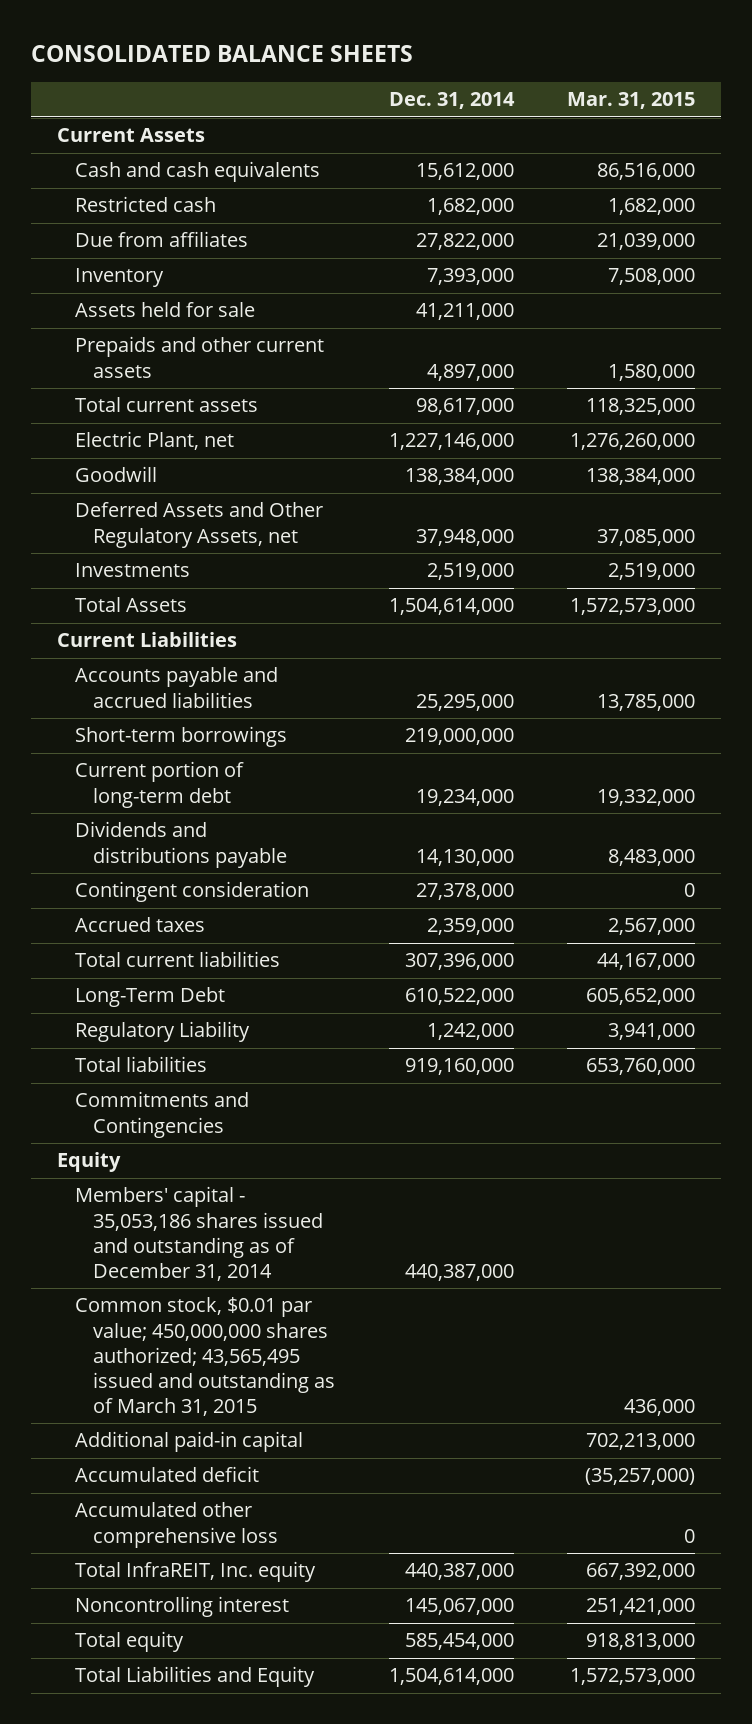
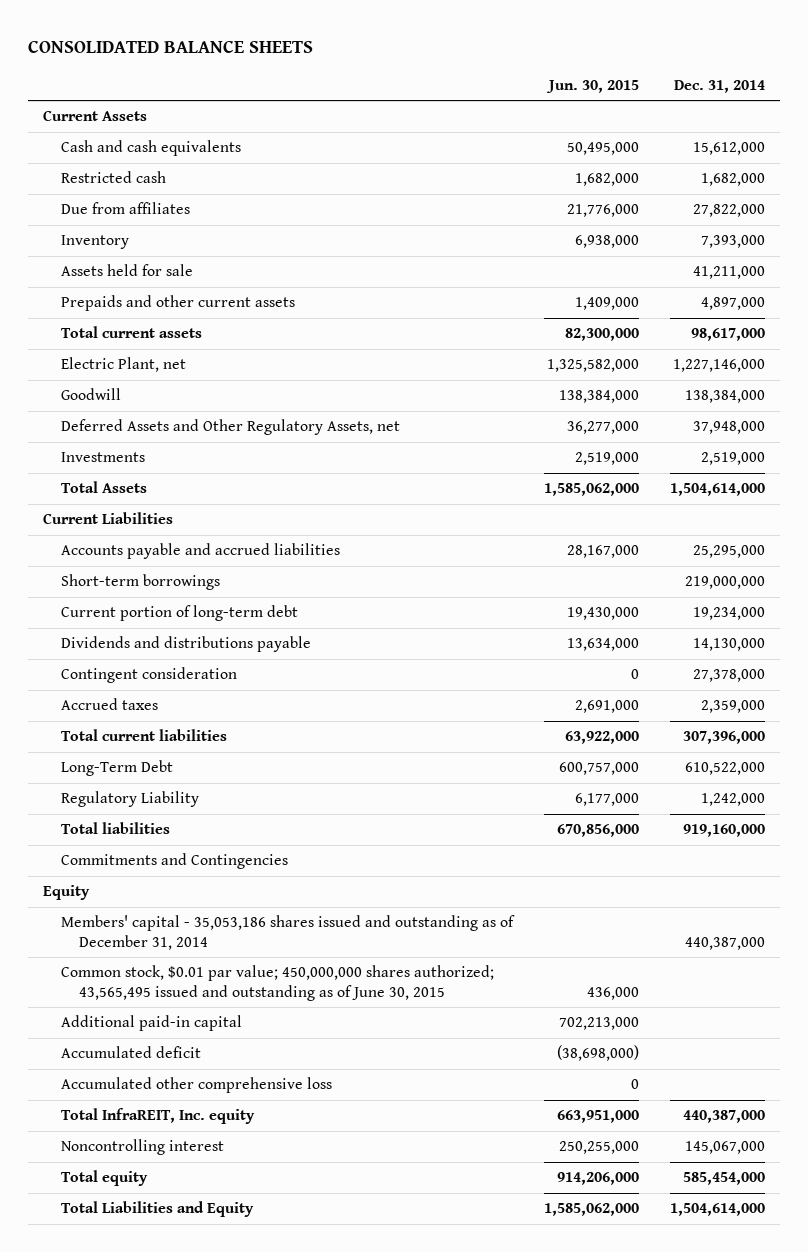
[566,92,695,110] Mar. 31, 2015 -> none
none -> [545,79,639,93] Jun. 30, 2015
[75,1297,336,1416] Common stock, $0.01 par value; 450,000,000 shares authorized; 43,565,495 issued and outstanding as of March 31, 2015 -> [61,965,495,1001] Common stock, $0.01 par value; 450,000,000 shares authorized; 43,565,495 issued and outstanding as of June 30, 2015

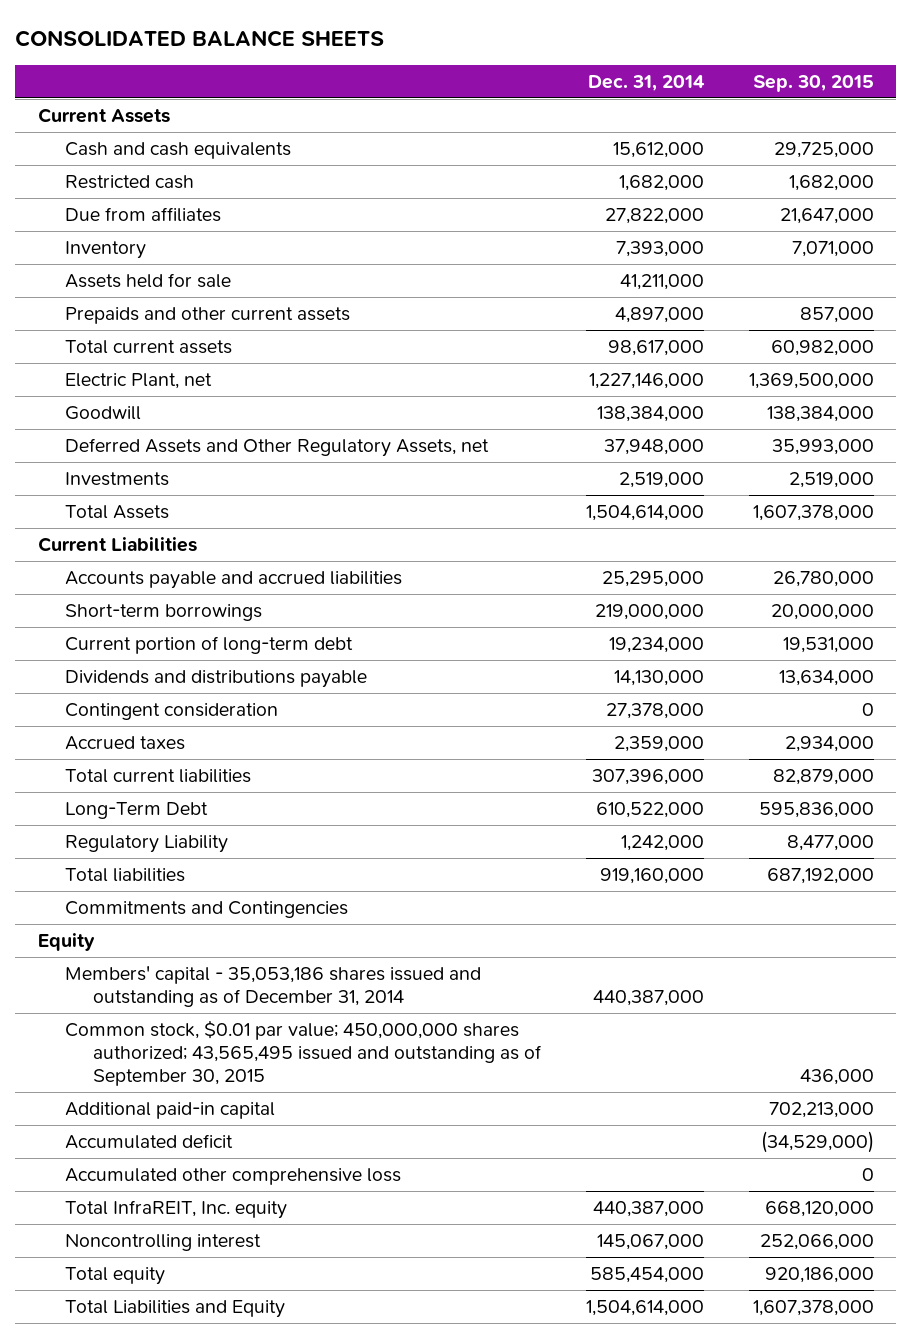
[545,79,639,93] Jun. 30, 2015 -> none
none -> [752,74,874,92] Sep. 30, 2015
[61,965,495,1001] Common stock, $0.01 par value; 450,000,000 shares authorized; 43,565,495 issued and outstanding as of June 30, 2015 -> [65,1019,542,1086] Common stock, $0.01 par value; 450,000,000 shares authorized; 43,565,495 issued and outstanding as of September 30, 2015

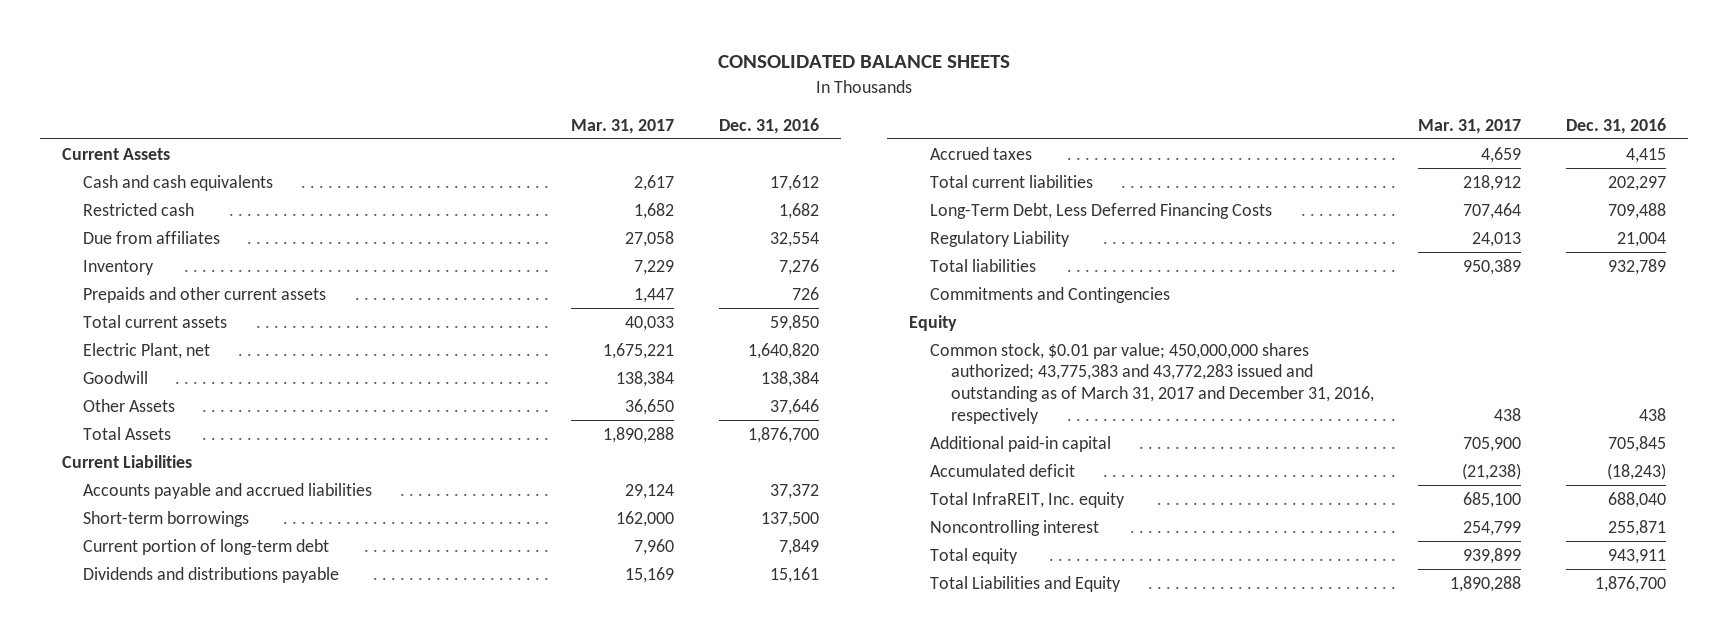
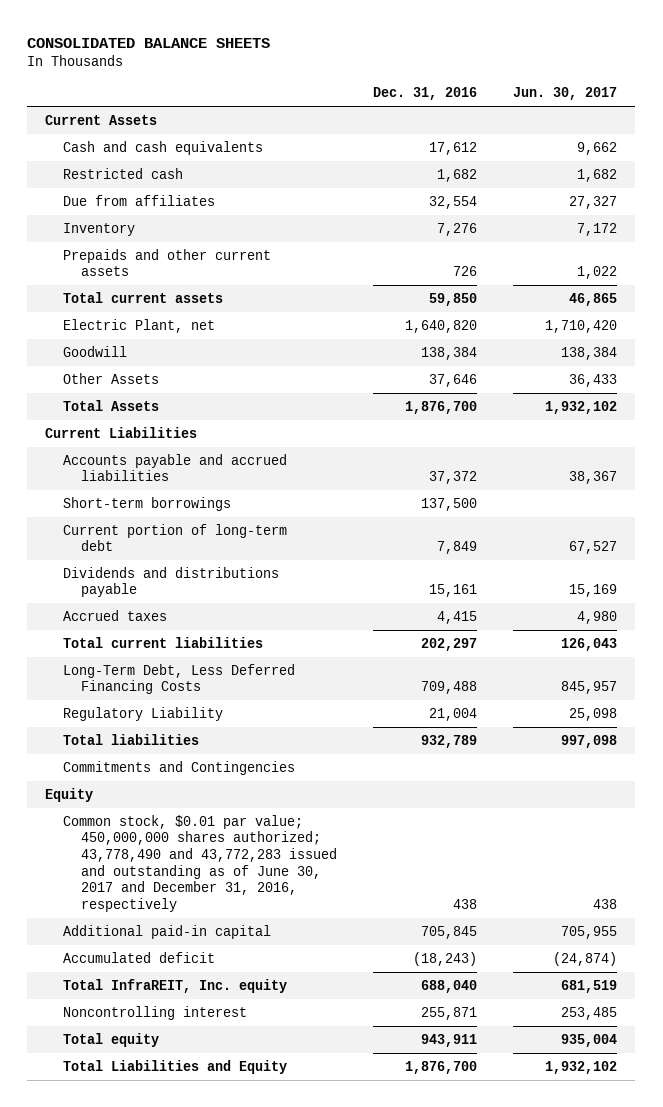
[571,118,675,134] Mar. 31, 2017 -> none
none -> [513,87,618,101] Jun. 30, 2017
[929,342,1374,424] Common stock, $0.01 par value; 450,000,000 shares authorized; 43,775,383 and 43,772,283 issued and outstanding as of March 31, 2017 and December 31, 2016, respectively -> [62,814,337,912] Common stock, $0.01 par value; 450,000,000 shares authorized; 43,778,490 and 43,772,283 issued and outstanding as of June 30, 2017 and December 31, 2016, respectively

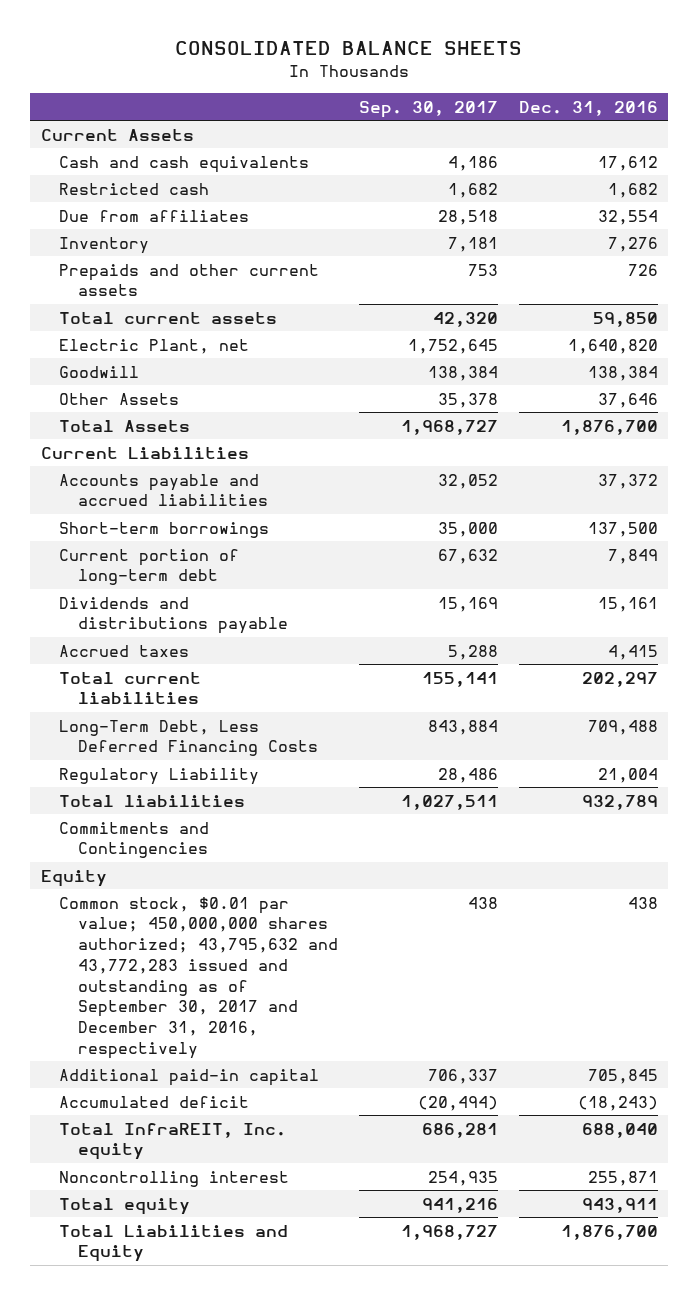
[513,87,618,101] Jun. 30, 2017 -> none
none -> [359,100,499,118] Sep. 30, 2017
[62,814,337,912] Common stock, $0.01 par value; 450,000,000 shares authorized; 43,778,490 and 43,772,283 issued and outstanding as of June 30, 2017 and December 31, 2016, respectively -> [59,896,339,1059] Common stock, $0.01 par value; 450,000,000 shares authorized; 43,795,632 and 43,772,283 issued and outstanding as of September 30, 2017 and December 31, 2016, respectively

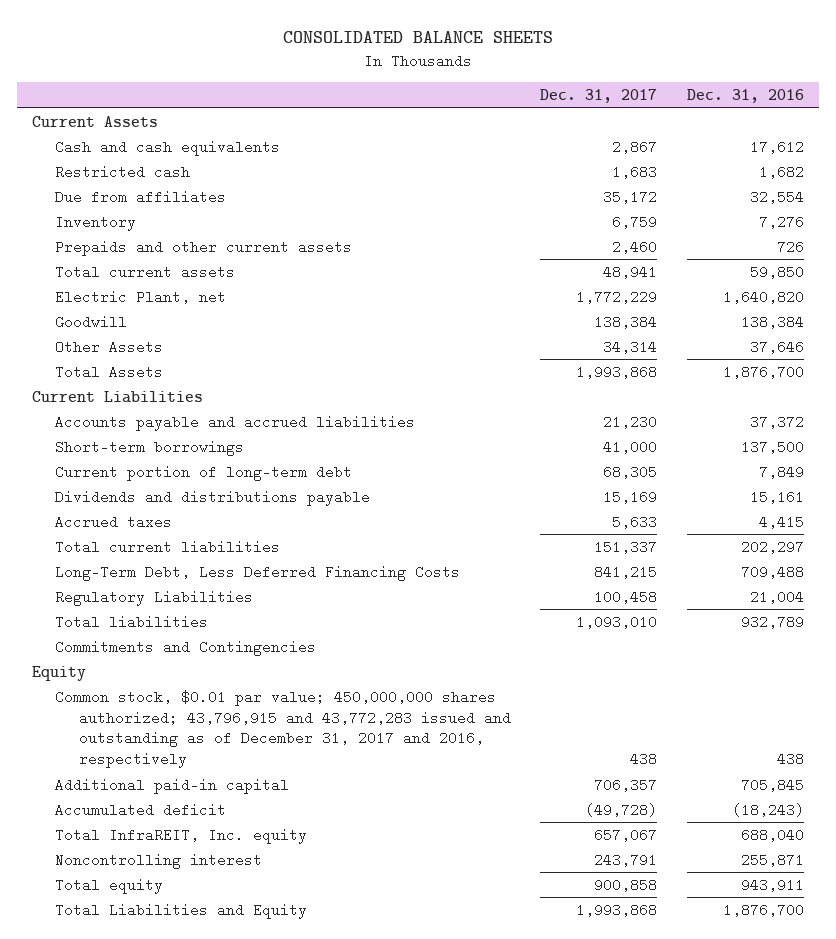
[359,100,499,118] Sep. 30, 2017 -> none
none -> [540,88,658,103] Dec. 31, 2017
[59,767,260,785] Regulatory Liability -> [55,589,254,606] Regulatory Liabilities
[59,896,339,1059] Common stock, $0.01 par value; 450,000,000 shares authorized; 43,795,632 and 43,772,283 issued and outstanding as of September 30, 2017 and December 31, 2016, respectively -> [55,689,511,769] Common stock, $0.01 par value; 450,000,000 shares authorized; 43,796,915 and 43,772,283 issued and outstanding as of December 31, 2017 and 2016, respectively

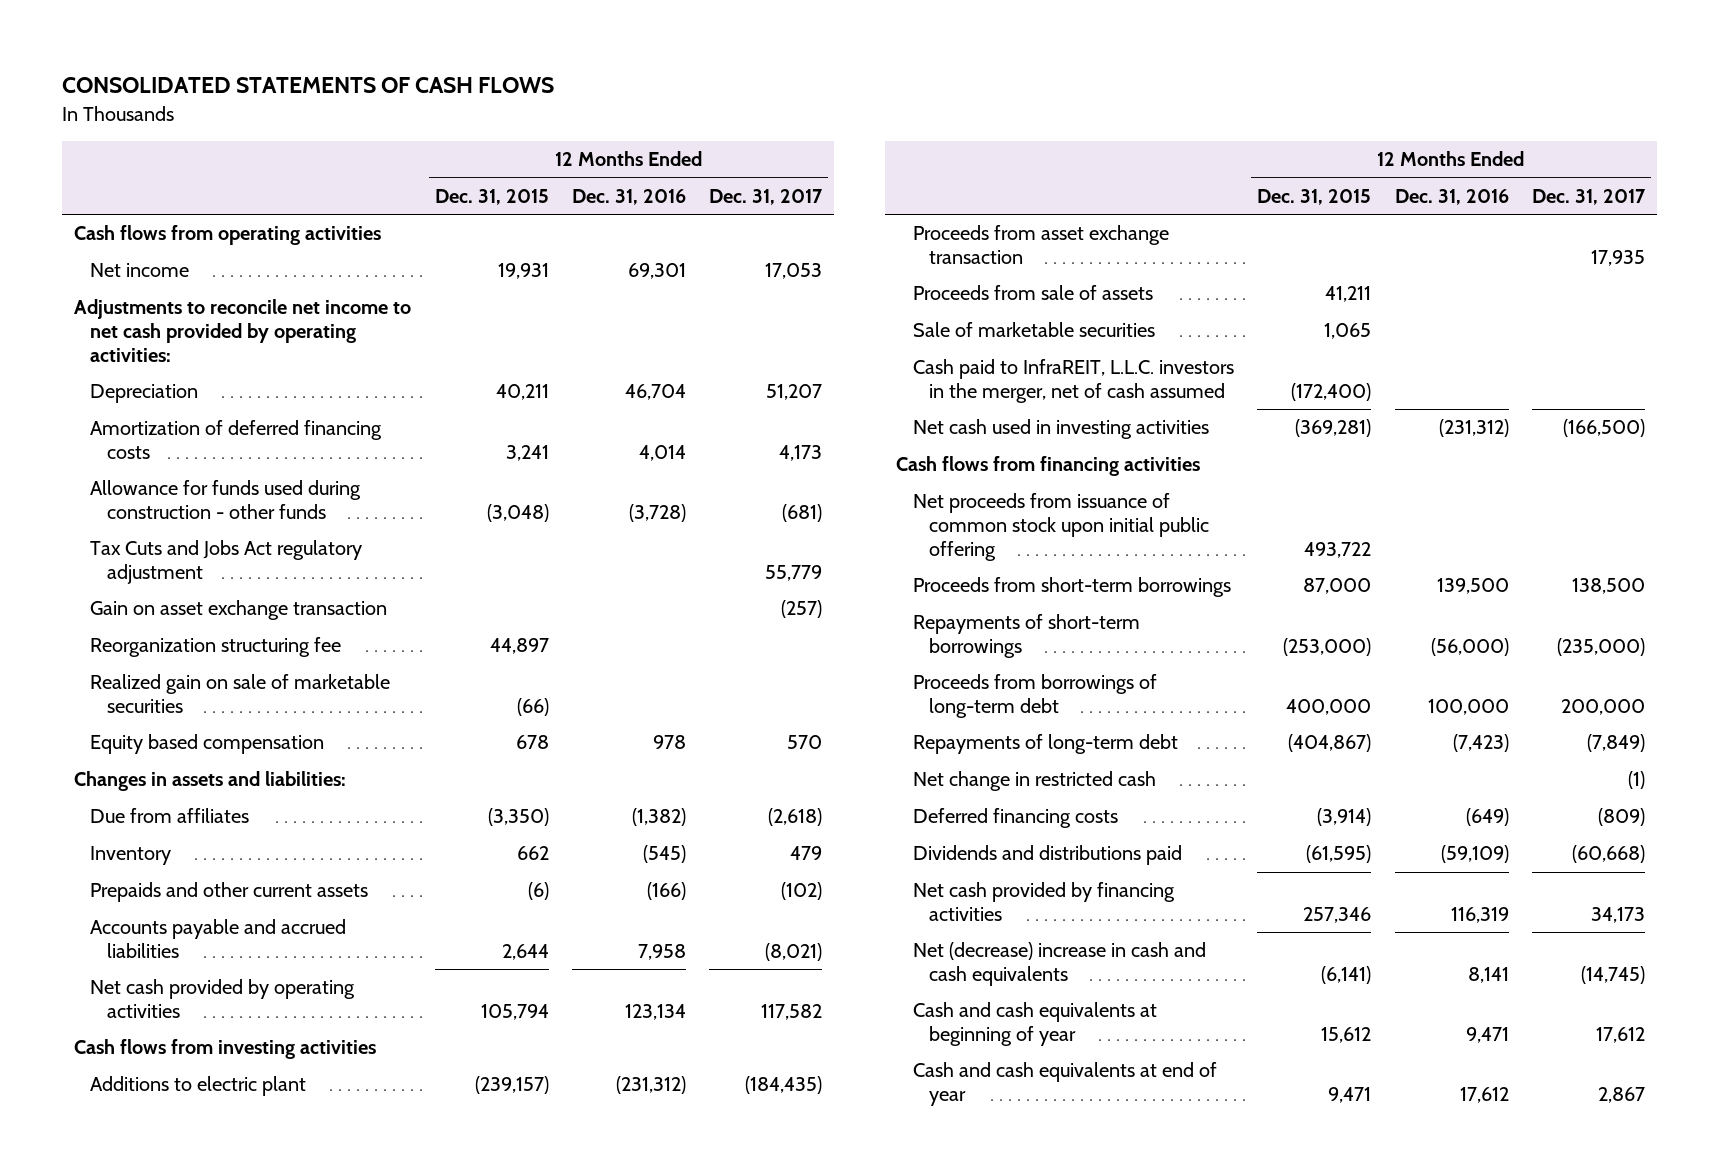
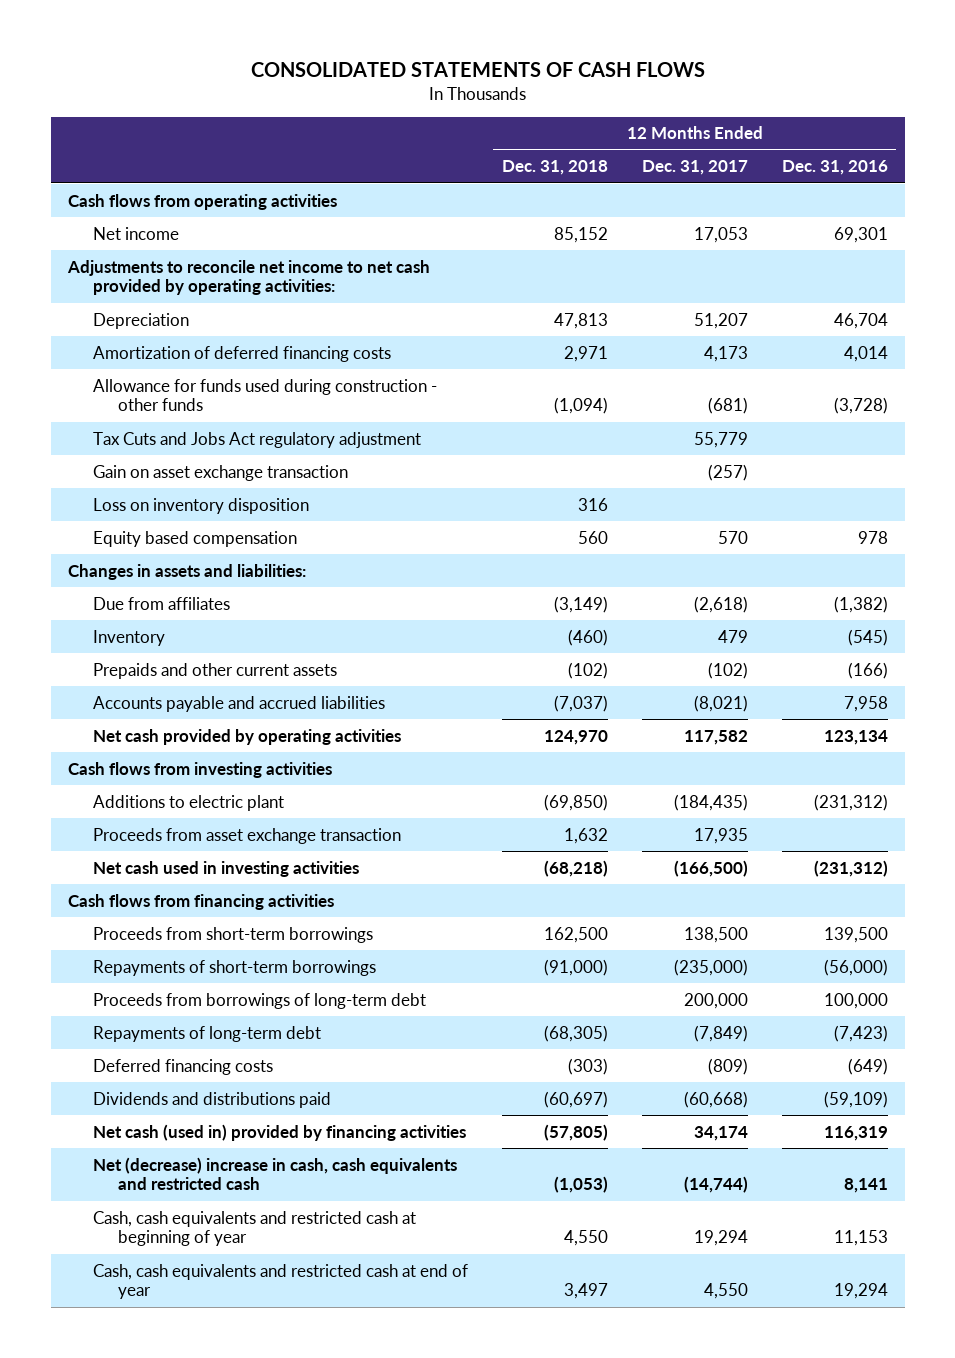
[434,188,549,205] Dec. 31, 2015 -> none
none -> [501,160,608,176] Dec. 31, 2018
[90,637,342,658] Reorganization structuring fee -> none
[90,674,391,714] Realized gain on sale of marketable securities -> none
none -> [92,497,309,514] Loss on inventory disposition
[912,285,1153,301] Proceeds from sale of assets -> none
[912,322,1155,338] Sale of marketable securities -> none
[912,359,1234,404] Cash paid to InfraREIT, L.L.C. investors in the merger, net of cash assumed -> none
[912,493,1210,561] Net proceeds from issuance of common stock upon initial public offering -> none
[912,771,1156,792] Net change in restricted cash -> none
[912,882,1175,922] Net cash provided by financing activities -> [92,1123,466,1141] Net cash (used in) provided by financing activities
[1591,907,1646,924] 34,173 -> [693,1125,748,1141] 34,174
[912,942,1206,987] Net (decrease) increase in cash and cash equivalents -> [92,1156,457,1191] Net (decrease) increase in cash, cash equivalents and restricted cash
[1581,966,1646,985] (14,745) -> [683,1176,748,1194] (14,744)
[912,1002,1157,1047] Cash and cash equivalents at beginning of year -> [92,1210,416,1247] Cash, cash equivalents and restricted cash at beginning of year
[1465,1027,1509,1044] 9,471 -> [833,1230,888,1247] 11,153
[1596,1027,1646,1044] 17,612 -> [693,1230,748,1247] 19,294
[912,1062,1217,1107] Cash and cash equivalents at end of year -> [92,1263,468,1300] Cash, cash equivalents and restricted cash at end of year
[1459,1087,1509,1104] 17,612 -> [833,1283,888,1300] 19,294
[1598,1087,1646,1104] 2,867 -> [703,1283,748,1300] 4,550

